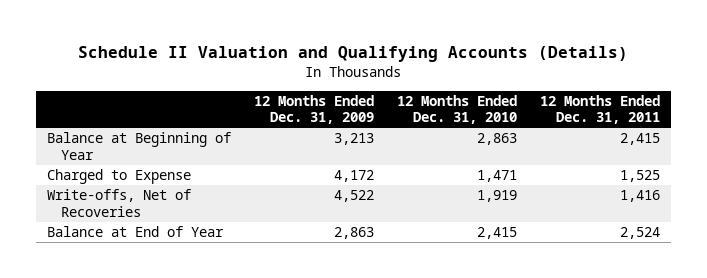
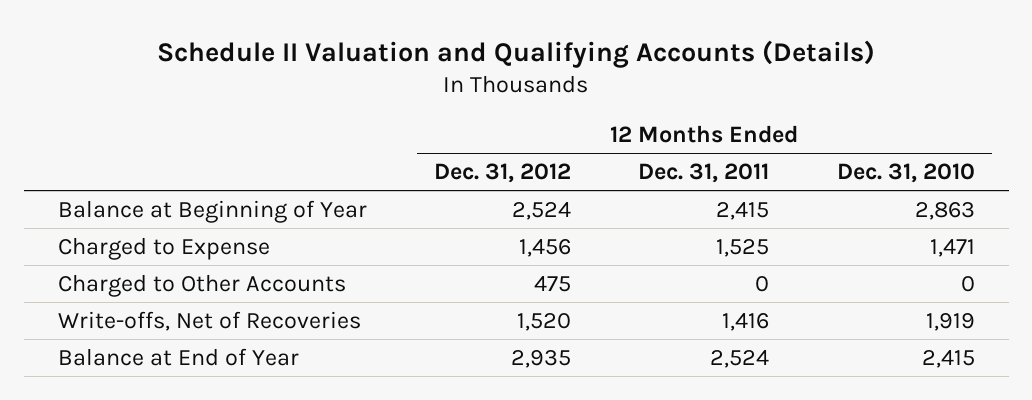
[254,94,375,125] 12 Months Ended Dec. 31, 2009 -> none
none -> [433,163,571,184] Dec. 31, 2012
none -> [57,274,346,298] Charged to Other Accounts

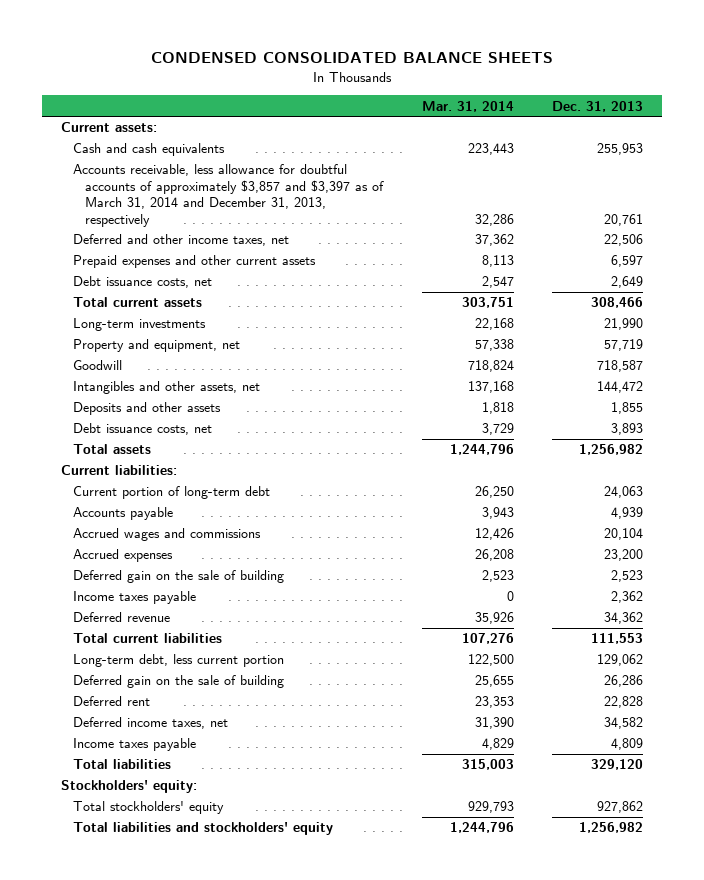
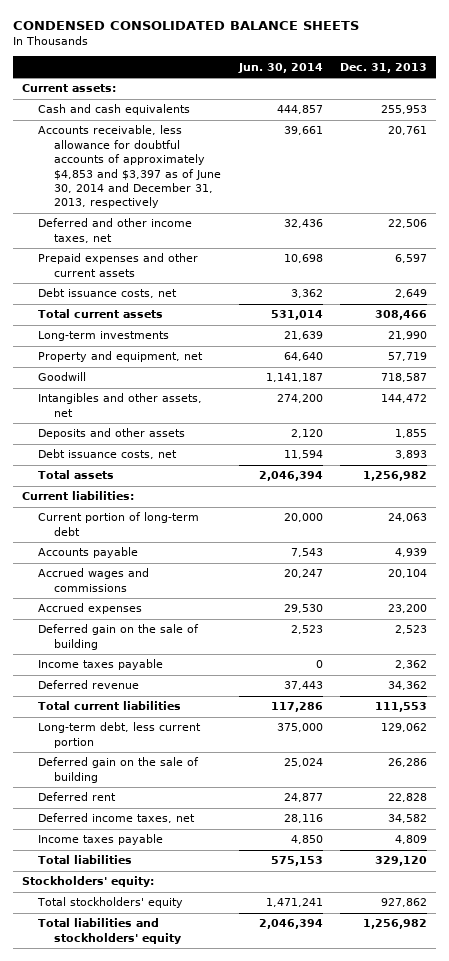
[421,100,514,112] Mar. 31, 2014 -> none
none -> [237,62,323,73] Jun. 30, 2014
[73,164,385,227] Accounts receivable, less allowance for doubtful accounts of approximately $3,857 and $3,397 as of March 31, 2014 and December 31, 2013, respectively -> [38,125,222,209] Accounts receivable, less allowance for doubtful accounts of approximately $4,853 and $3,397 as of June 30, 2014 and December 31, 2013, respectively

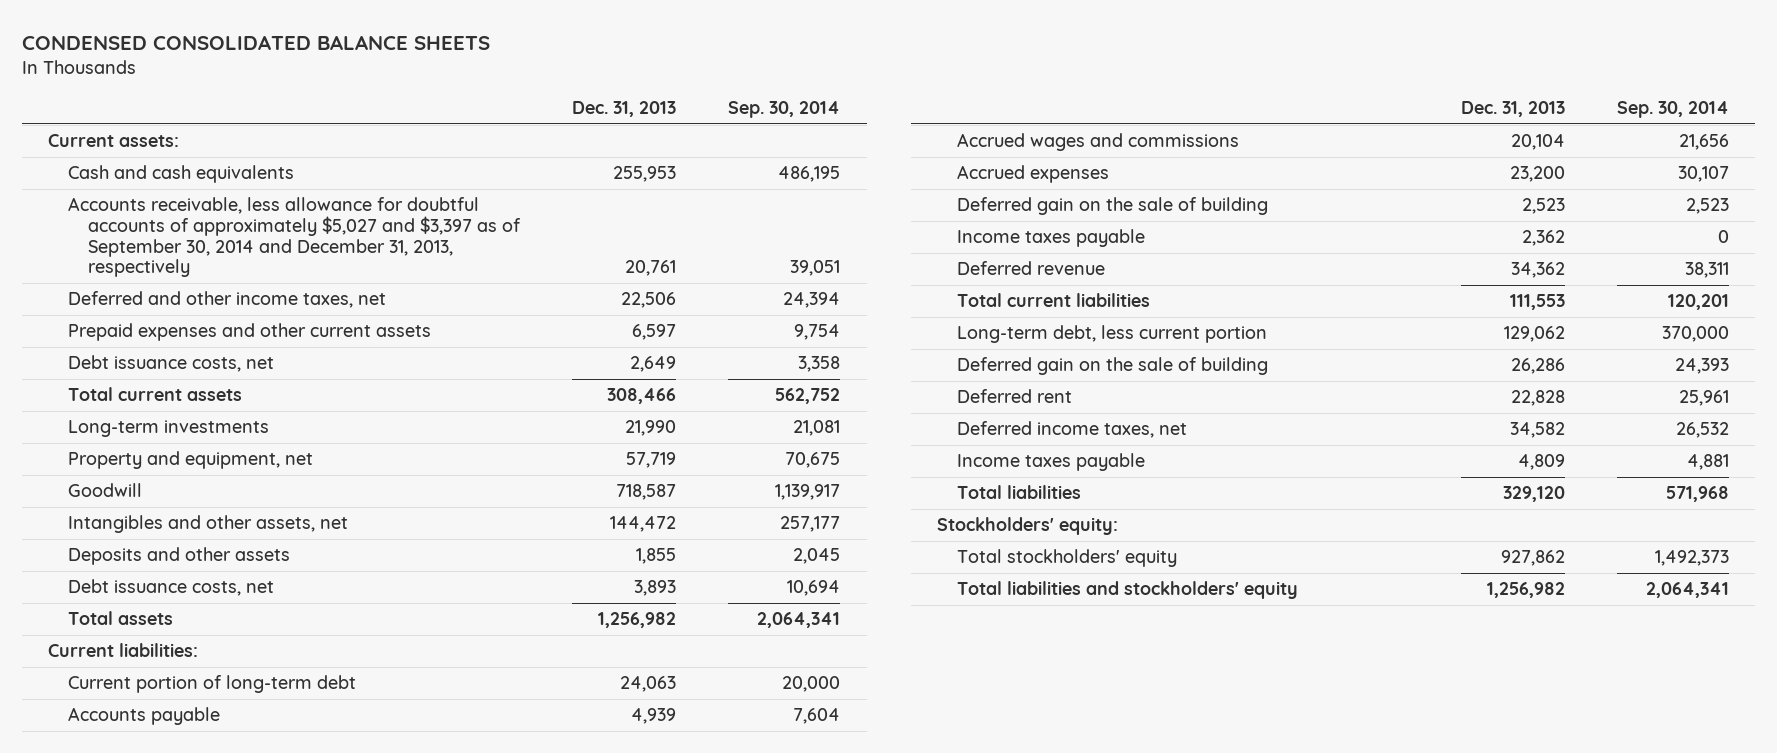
[237,62,323,73] Jun. 30, 2014 -> none
none -> [728,100,841,118] Sep. 30, 2014
[38,125,222,209] Accounts receivable, less allowance for doubtful accounts of approximately $4,853 and $3,397 as of June 30, 2014 and December 31, 2013, respectively -> [68,197,522,278] Accounts receivable, less allowance for doubtful accounts of approximately $5,027 and $3,397 as of September 30, 2014 and December 31, 2013, respectively

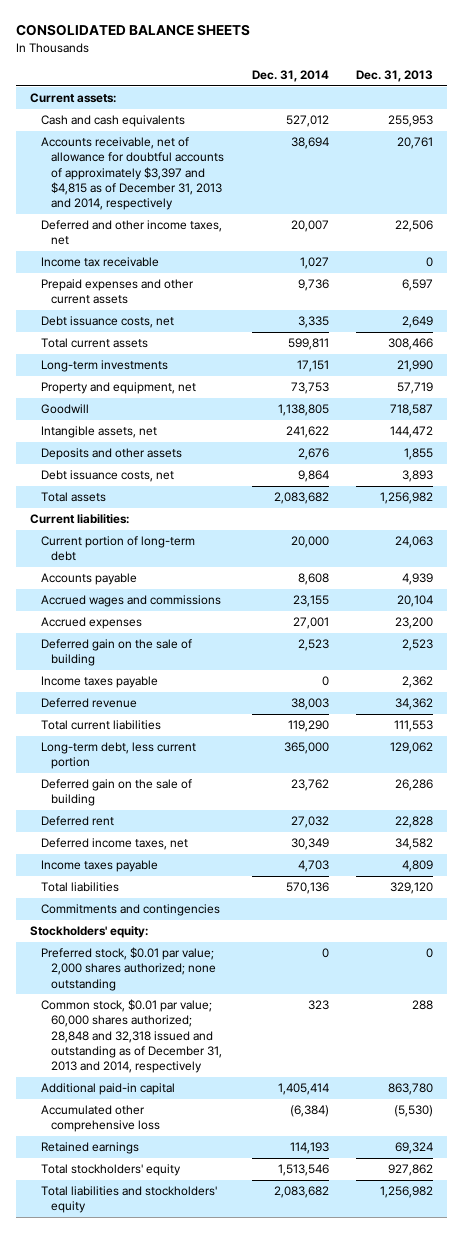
[22,34,491,50] CONDENSED CONSOLIDATED BALANCE SHEETS -> [16,24,251,37] CONSOLIDATED BALANCE SHEETS
[728,100,841,118] Sep. 30, 2014 -> none
none -> [251,70,329,83] Dec. 31, 2014
[68,197,522,278] Accounts receivable, less allowance for doubtful accounts of approximately $5,027 and $3,397 as of September 30, 2014 and December 31, 2013, respectively -> [40,137,225,211] Accounts receivable, net of allowance for doubtful accounts of approximately $3,397 and $4,815 as of December 31, 2013 and 2014, respectively
none -> [40,257,159,268] Income tax receivable
[68,515,349,534] Intangibles and other assets, net -> [40,426,157,439] Intangible assets, net
none -> [40,904,220,917] Commitments and contingencies
none -> [40,947,217,991] Preferred stock, $0.01 par value; 2,000 shares authorized; none outstanding
none -> [40,999,223,1074] Common stock, $0.01 par value; 60,000 shares authorized; 28,848 and 32,318 issued and outstanding as of December 31, 2013 and 2014, respectively
none -> [40,1083,175,1096] Additional paid-in capital
none -> [40,1105,161,1133] Accumulated other comprehensive loss
none -> [40,1142,139,1155] Retained earnings

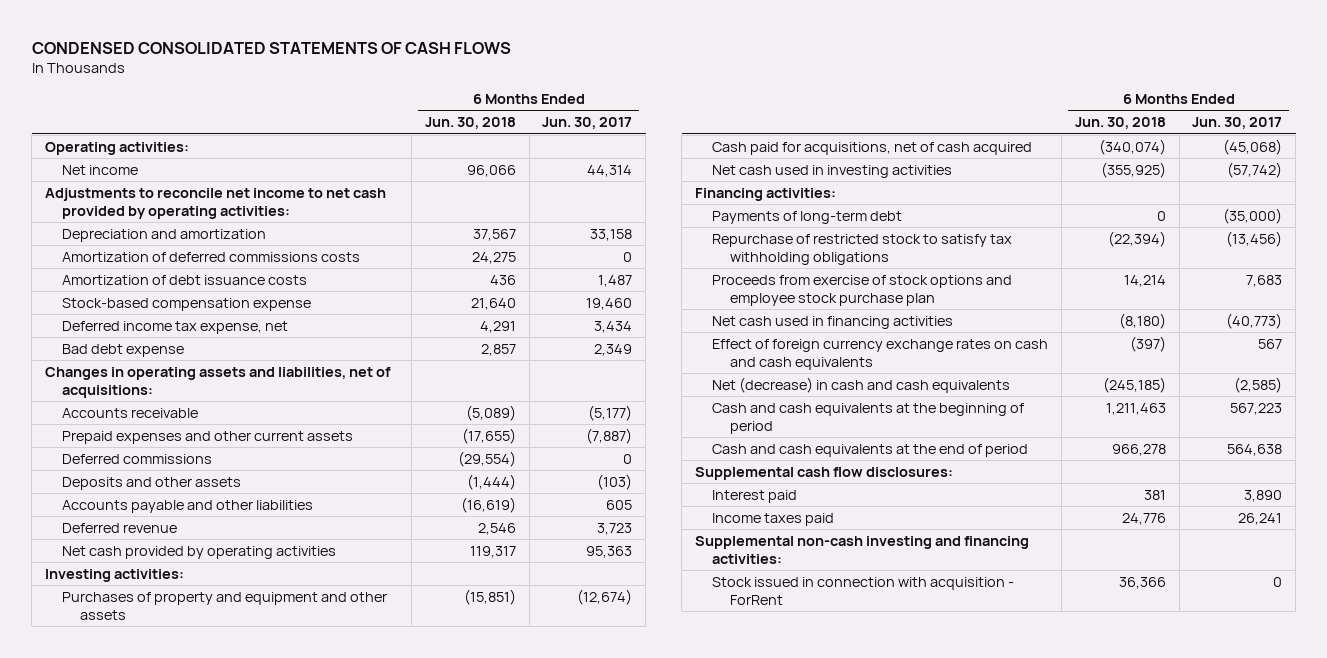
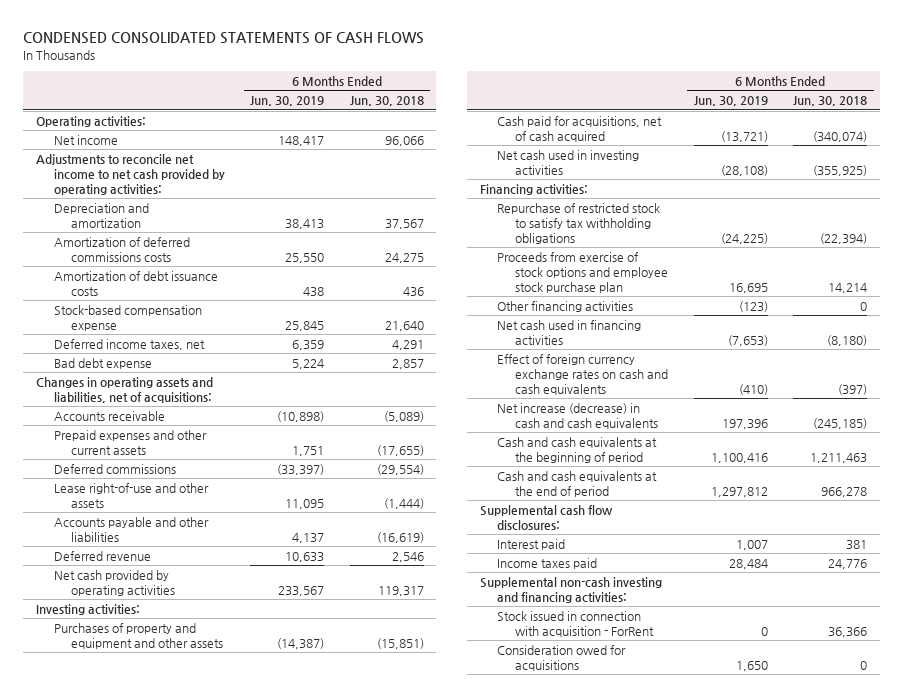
[542,117,633,130] Jun. 30, 2017 -> none
none -> [250,96,325,107] Jun. 30, 2019
[62,320,289,334] Deferred income tax expense, net -> [53,338,205,350] Deferred income taxes, net
[62,476,242,490] Deposits and other assets -> [53,482,209,508] Lease right-of-use and other assets
[712,210,903,224] Payments of long-term debt -> none
none -> [497,300,634,312] Other financing activities
[712,376,1011,393] Net (decrease) in cash and cash equivalents -> [497,402,658,429] Net increase (decrease) in cash and cash equivalents
none -> [497,644,627,671] Consideration owed for acquisitions

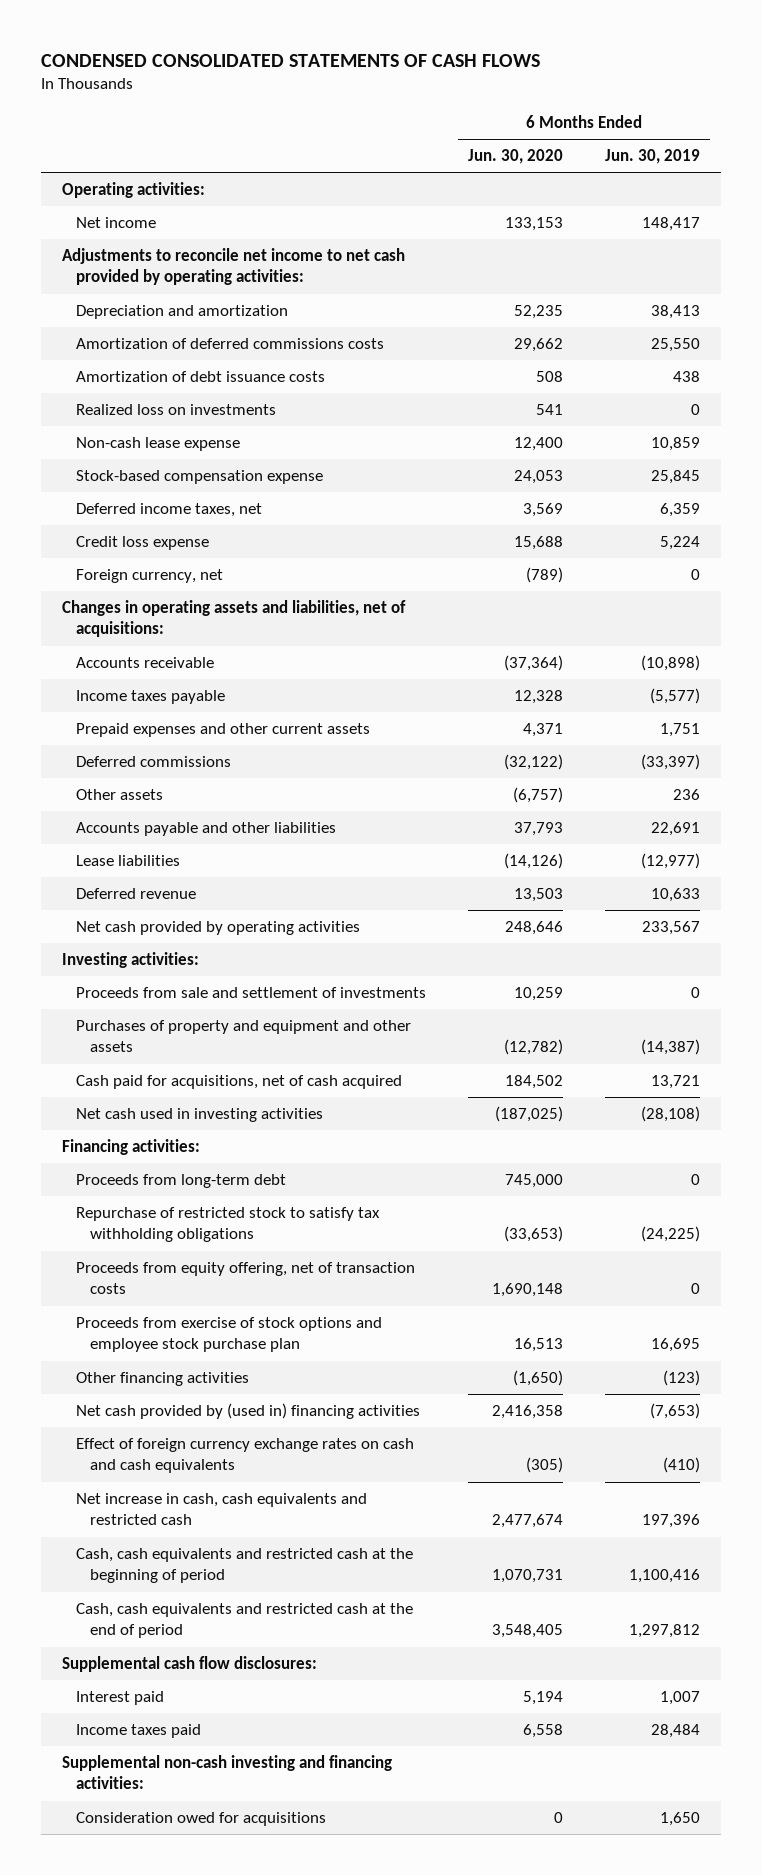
[349,96,424,107] Jun. 30, 2018 -> none
none -> [468,149,564,165] Jun. 30, 2020
none -> [76,404,277,416] Realized loss on investments
none -> [76,437,241,452] Non-cash lease expense
[53,357,152,369] Bad debt expense -> [76,536,210,551] Credit loss expense
none -> [76,569,224,584] Foreign currency, net
none -> [76,690,226,705] Income taxes payable
[53,482,209,508] Lease right-of-use and other assets -> [76,789,164,801] Other assets
[285,498,325,509] 11,095 -> [672,789,700,801] 236
[292,532,325,543] 4,137 -> [650,822,700,837] 22,691
none -> [76,855,181,867] Lease liabilities
none -> [76,987,427,999] Proceeds from sale and settlement of investments
[720,130,768,142] (13,721) -> [650,1075,700,1090] 13,721
none -> [76,1174,287,1189] Proceeds from long-term debt
none -> [76,1262,416,1295] Proceeds from equity offering, net of transaction costs
[497,319,642,345] Net cash used in financing activities -> [76,1403,421,1420] Net cash provided by (used in) financing activities
[497,402,658,429] Net increase (decrease) in cash and cash equivalents -> [76,1493,368,1526] Net increase in cash, cash equivalents and restricted cash
[497,436,658,463] Cash and cash equivalents at the beginning of period -> [76,1548,414,1584] Cash, cash equivalents and restricted cash at the beginning of period
[497,470,658,497] Cash and cash equivalents at the end of period -> [76,1603,414,1639] Cash, cash equivalents and restricted cash at the end of period
[497,610,654,637] Stock issued in connection with acquisition - ForRent -> none

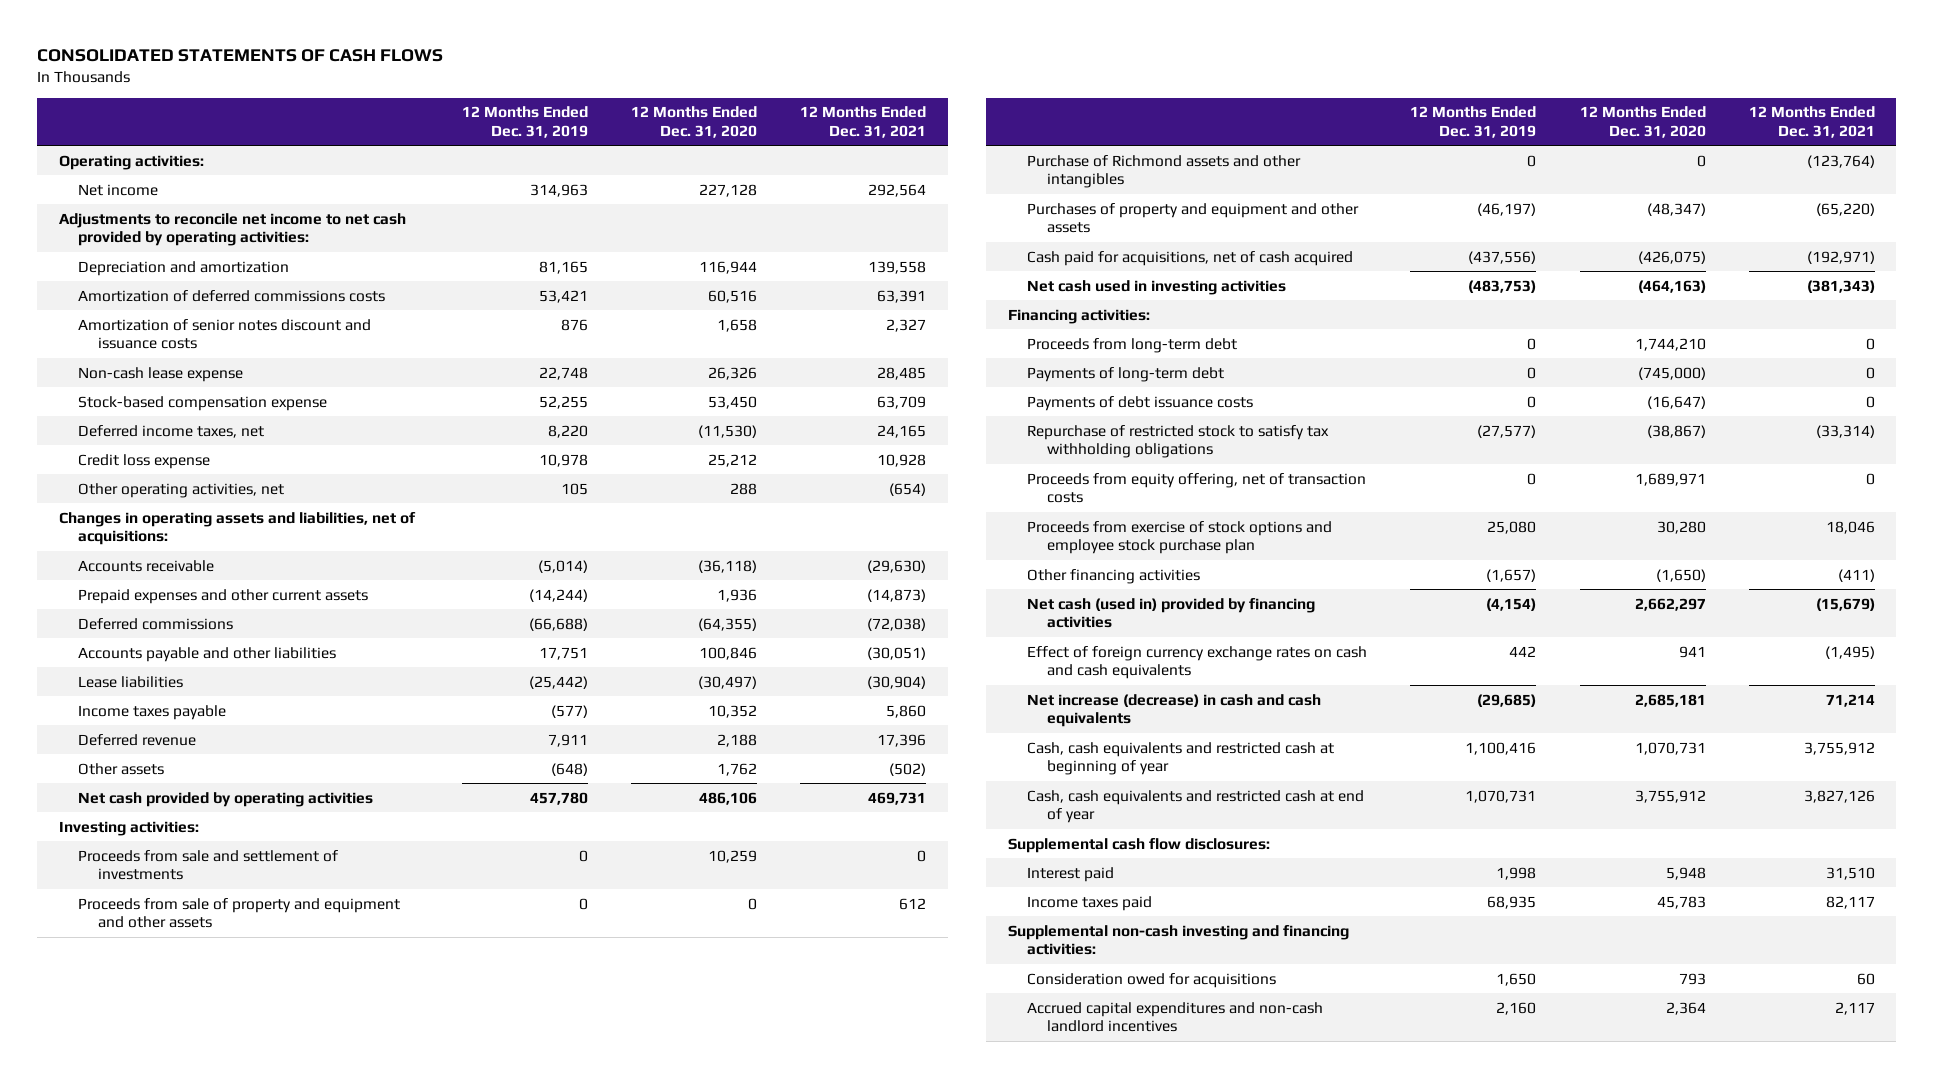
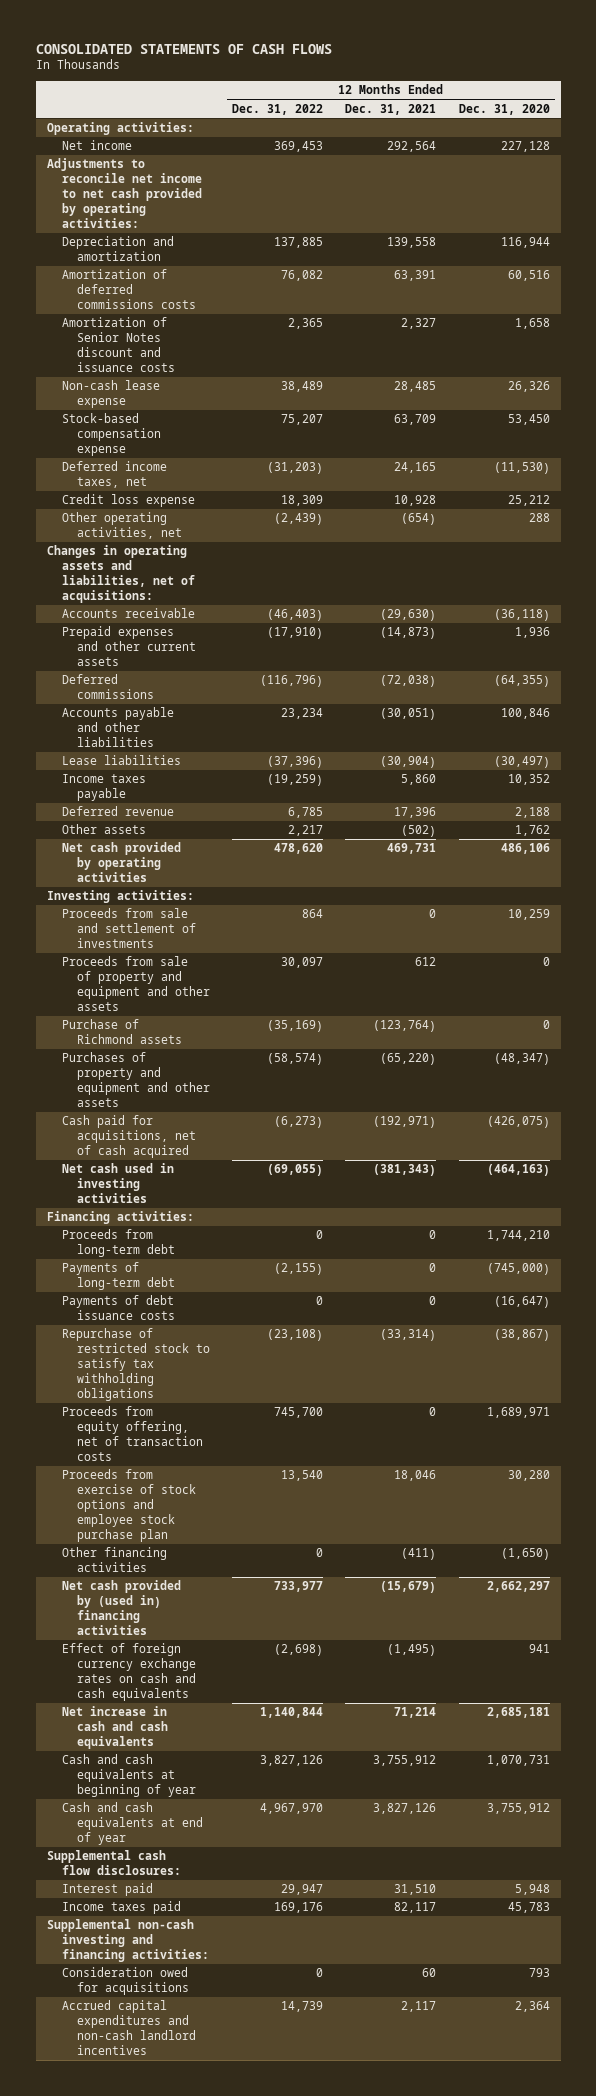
[461,106,588,138] 12 Months Ended Dec. 31, 2019 -> none
none -> [232,103,324,115] Dec. 31, 2022
[78,318,372,350] Amortization of senior notes discount and issuance costs -> [62,317,176,373] Amortization of Senior Notes discount and issuance costs
[1027,154,1302,189] Purchase of Richmond assets and other intangibles -> [62,1019,183,1045] Purchase of Richmond assets
[1027,597,1316,629] Net cash (used in) provided by financing activities -> [62,1580,182,1636] Net cash provided by (used in) financing activities
[1027,693,1322,728] Net increase (decrease) in cash and cash equivalents -> [62,1706,169,1750] Net increase in cash and cash equivalents
[1027,741,1335,776] Cash, cash equivalents and restricted cash at beginning of year -> [62,1754,197,1798] Cash and cash equivalents at beginning of year
[1027,789,1365,824] Cash, cash equivalents and restricted cash at end of year -> [62,1802,204,1846] Cash and cash equivalents at end of year

